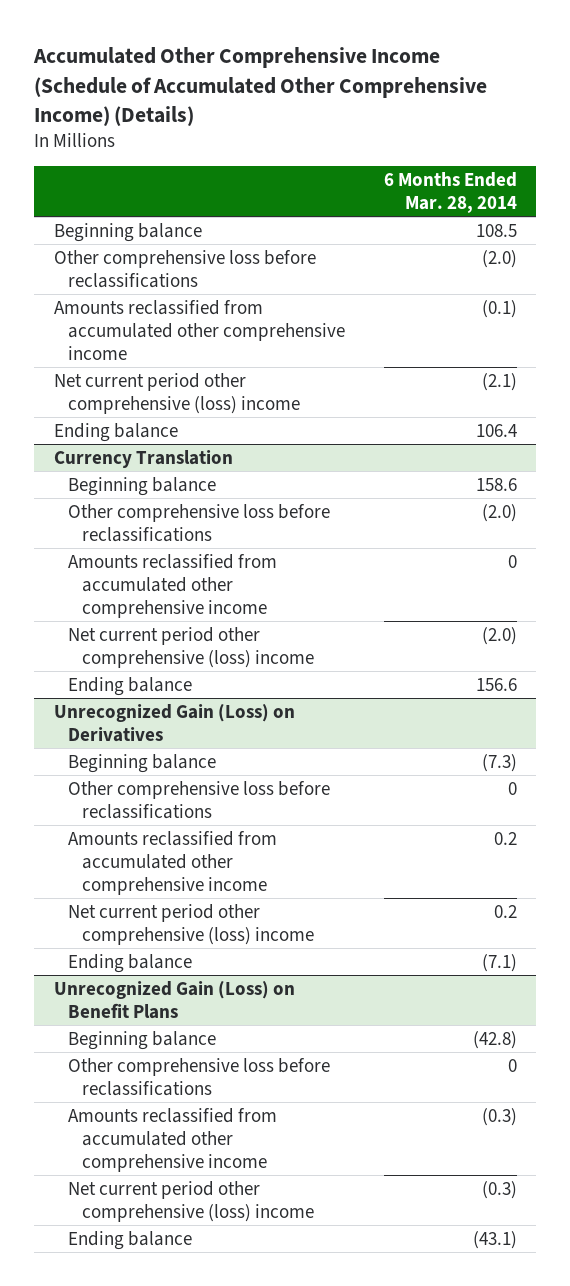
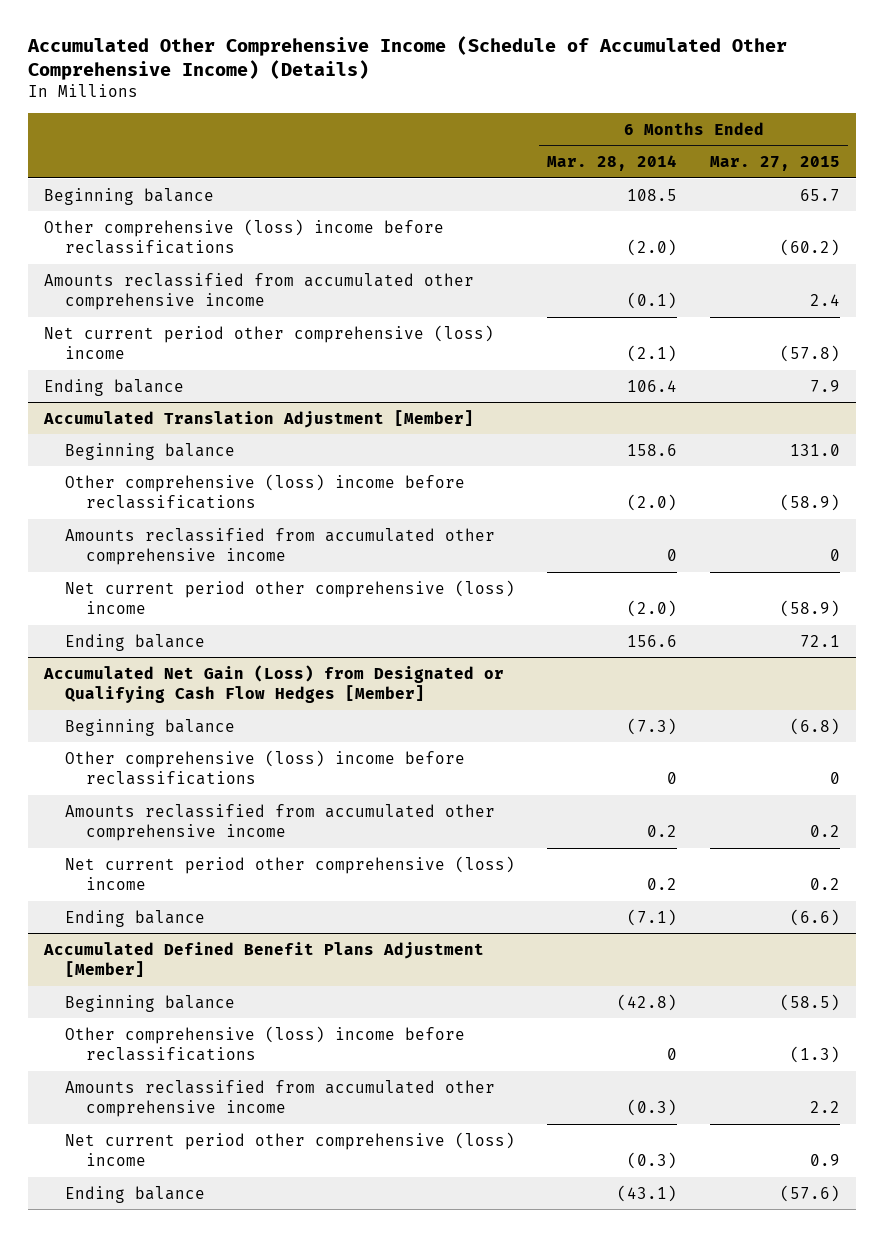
none -> [709,156,840,172] Mar. 27, 2015
[53,249,316,288] Other comprehensive loss before reclassifications -> [43,218,444,254] Other comprehensive (loss) income before reclassifications
[53,449,233,468] Currency Translation -> none
none -> [42,409,474,428] Accumulated Translation Adjustment [Member]
[67,503,330,542] Other comprehensive loss before reclassifications -> [64,473,465,509] Other comprehensive (loss) income before reclassifications
[53,703,295,742] Unrecognized Gain (Loss) on Derivatives -> none
none -> [42,664,504,703] Accumulated Net Gain (Loss) from Designated or Qualifying Cash Flow Hedges [Member]
[67,780,330,819] Other comprehensive loss before reclassifications -> [64,749,465,785] Other comprehensive (loss) income before reclassifications
[53,980,295,1019] Unrecognized Gain (Loss) on Benefit Plans -> none
none -> [42,941,484,977] Accumulated Defined Benefit Plans Adjustment [Member]
[67,1057,330,1096] Other comprehensive loss before reclassifications -> [64,1025,465,1061] Other comprehensive (loss) income before reclassifications

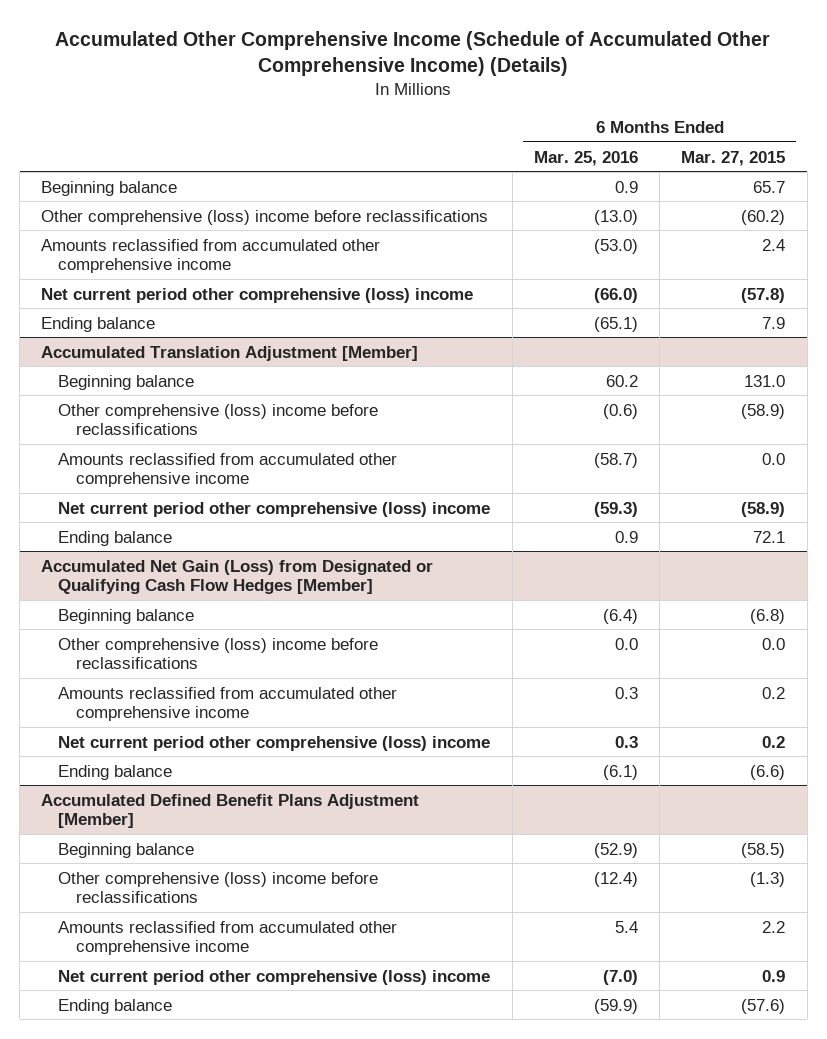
[547,155,678,172] Mar. 28, 2014 -> none
none -> [533,150,638,166] Mar. 25, 2016
[829,548,840,561] 0 -> [762,452,786,465] 0.0
[829,771,840,784] 0 -> [762,637,786,650] 0.0

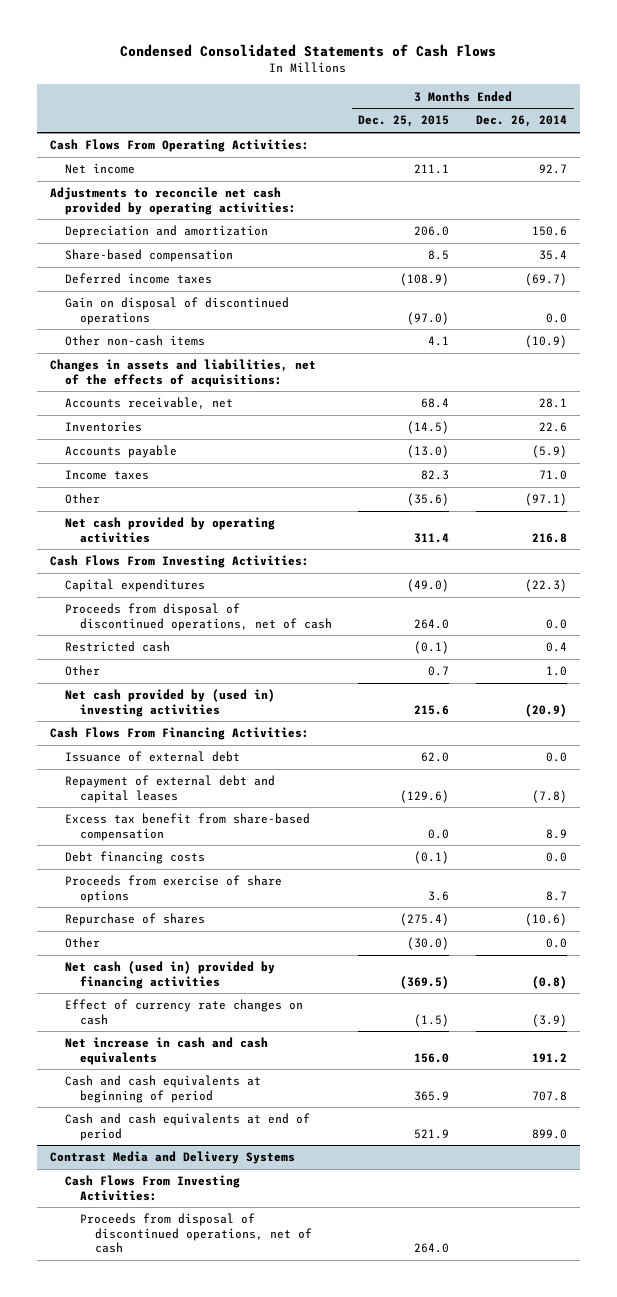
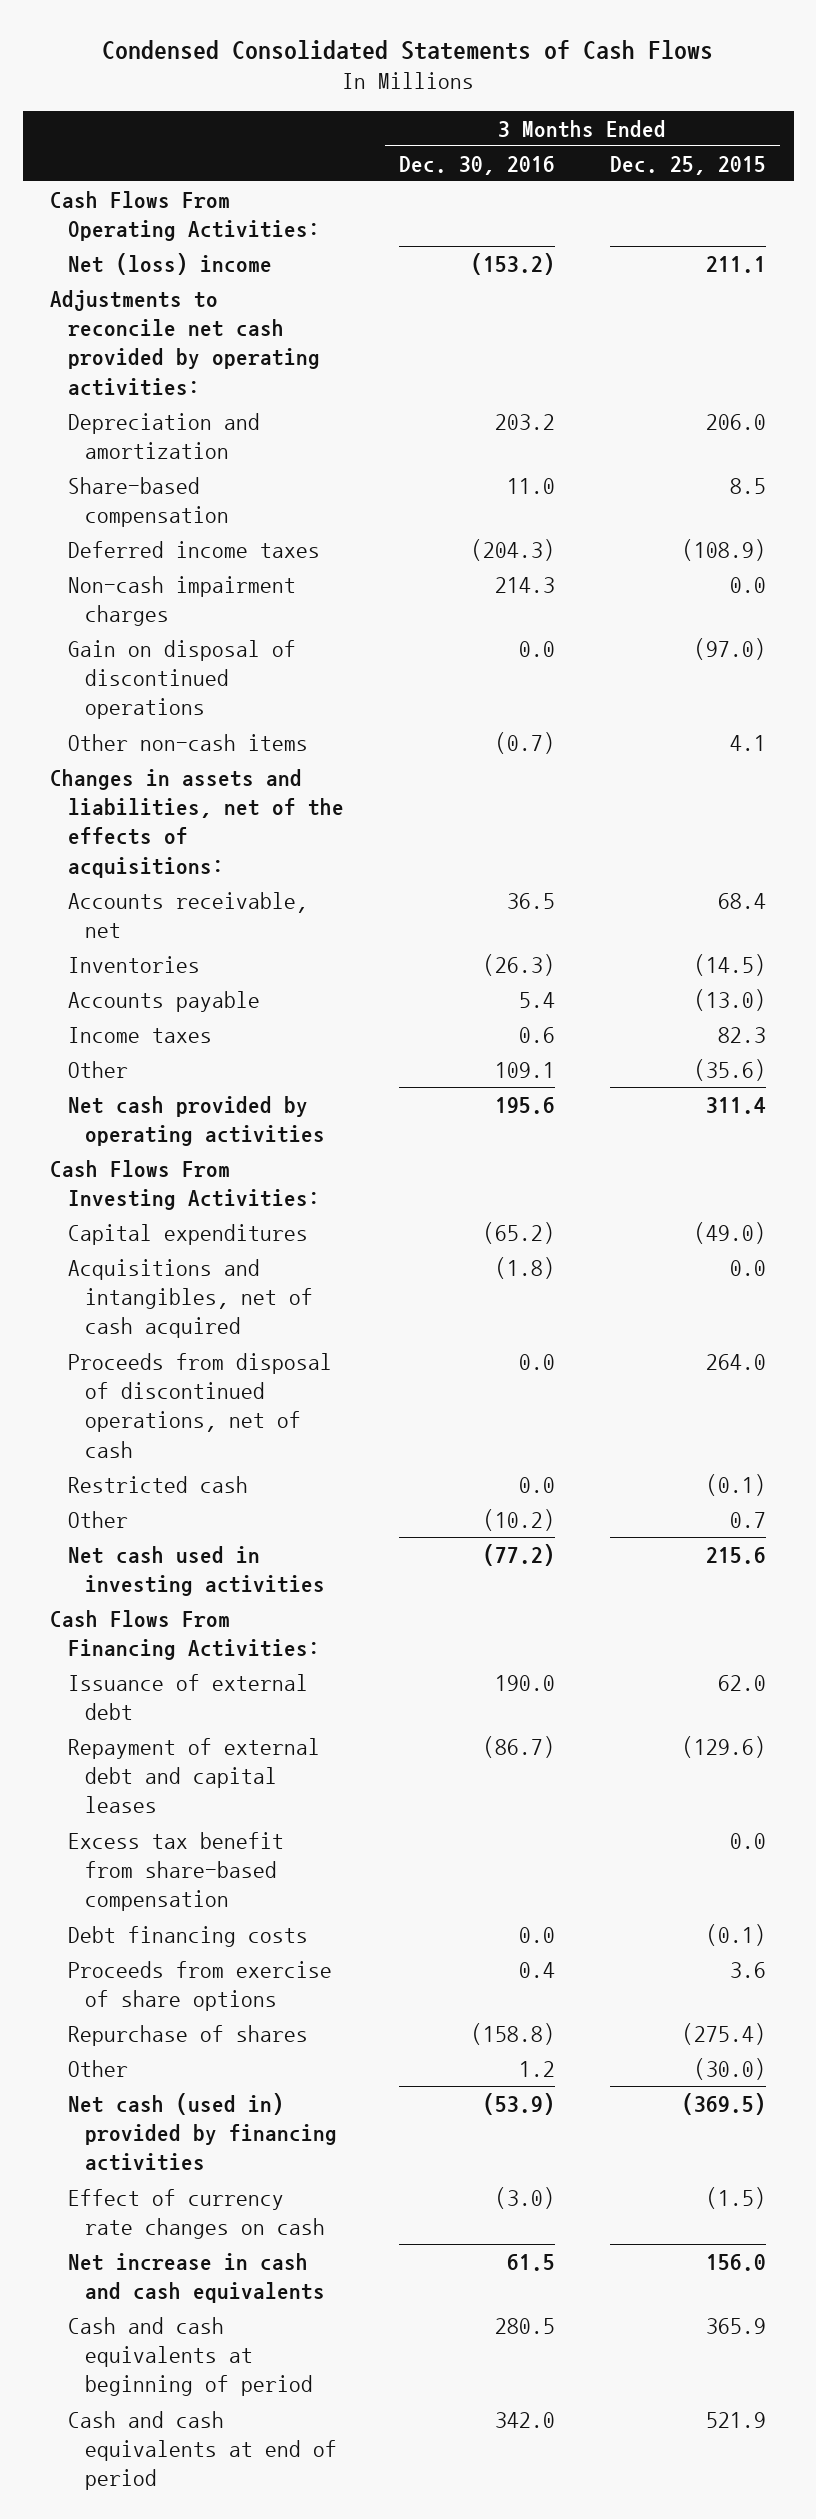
[475,115,567,128] Dec. 26, 2014 -> none
none -> [398,155,555,175] Dec. 30, 2016
[64,163,135,175] Net income -> [67,252,272,275] Net (loss) income
none -> [67,575,296,627] Non-cash impairment charges
none -> [67,1258,314,1339] Acquisitions and intangibles, net of cash acquired
[64,689,275,717] Net cash provided by (used in) investing activities -> [67,1545,326,1597] Net cash used in investing activities
[50,1151,296,1165] Contrast Media and Delivery Systems -> none
[64,1175,240,1201] Cash Flows From Investing Activities: -> none
[79,1213,312,1254] Proceeds from disposal of discontinued operations, net of cash -> none

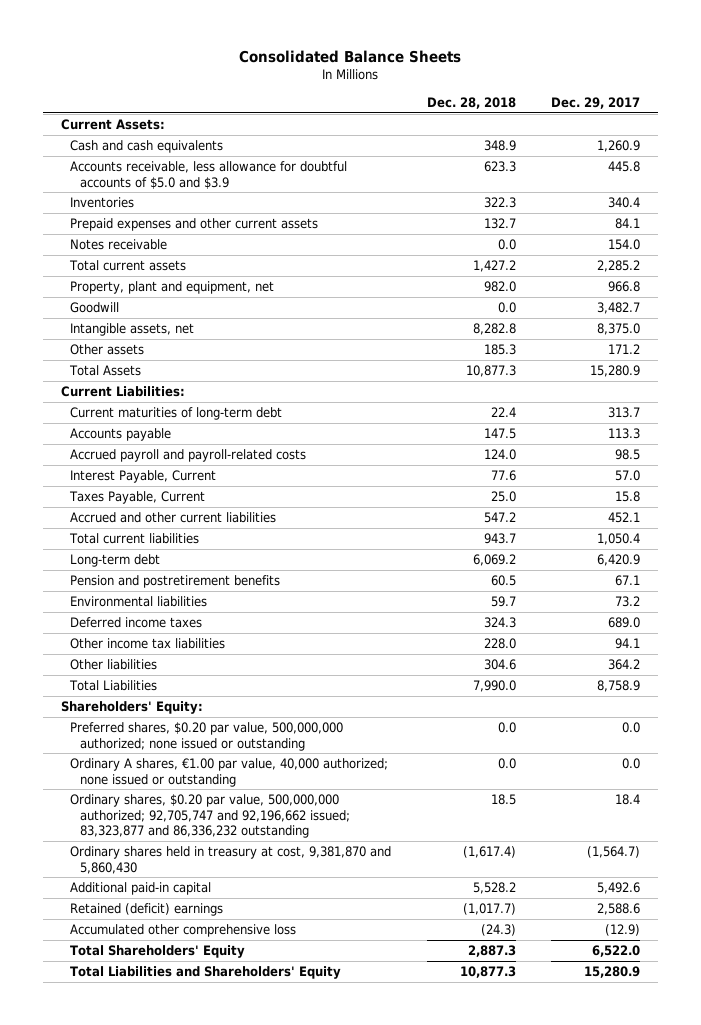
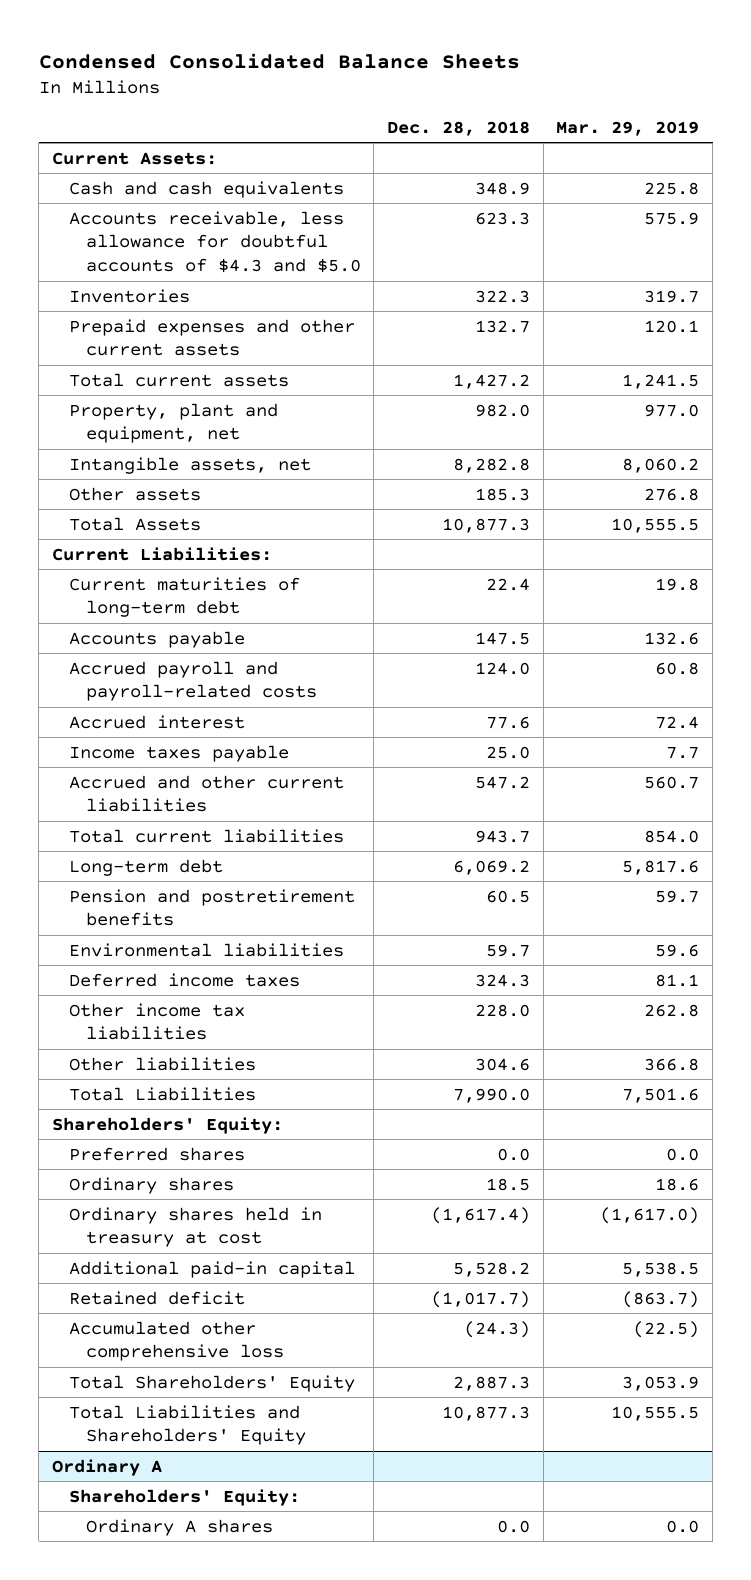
[239,50,462,64] Consolidated Balance Sheets -> [38,52,520,69] Condensed Consolidated Balance Sheets
[551,96,641,109] Dec. 29, 2017 -> none
none -> [556,120,700,136] Mar. 29, 2019
[70,161,348,189] Accounts receivable, less allowance for doubtful accounts of $5.0 and $3.9 -> [68,210,361,274] Accounts receivable, less allowance for doubtful accounts of $4.3 and $5.0
[70,239,168,251] Notes receivable -> none
[70,302,120,314] Goodwill -> none
[70,470,217,484] Interest Payable, Current -> [68,714,245,729] Accrued interest
[69,491,206,505] Taxes Payable, Current -> [68,744,289,762] Income taxes payable
[70,758,389,787] Ordinary A shares, €1.00 par value, 40,000 authorized; none issued or outstanding -> none
[70,722,344,751] Preferred shares, $0.20 par value, 500,000,000 authorized; none issued or outstanding -> [68,1146,245,1161] Preferred shares
[70,794,350,839] Ordinary shares, $0.20 par value, 500,000,000 authorized; 92,705,747 and 92,196,662 issued; 83,323,877 and 86,336,232 outstanding -> [68,1176,234,1194] Ordinary shares
[70,846,392,874] Ordinary shares held in treasury at cost, 9,381,870 and 5,860,430 -> [68,1206,322,1248] Ordinary shares held in treasury at cost
[70,903,224,917] Retained (deficit) earnings -> [68,1290,245,1305] Retained deficit
none -> [51,1458,162,1476] Ordinary A
none -> [68,1488,300,1506] Shareholders' Equity:
none -> [85,1518,273,1536] Ordinary A shares

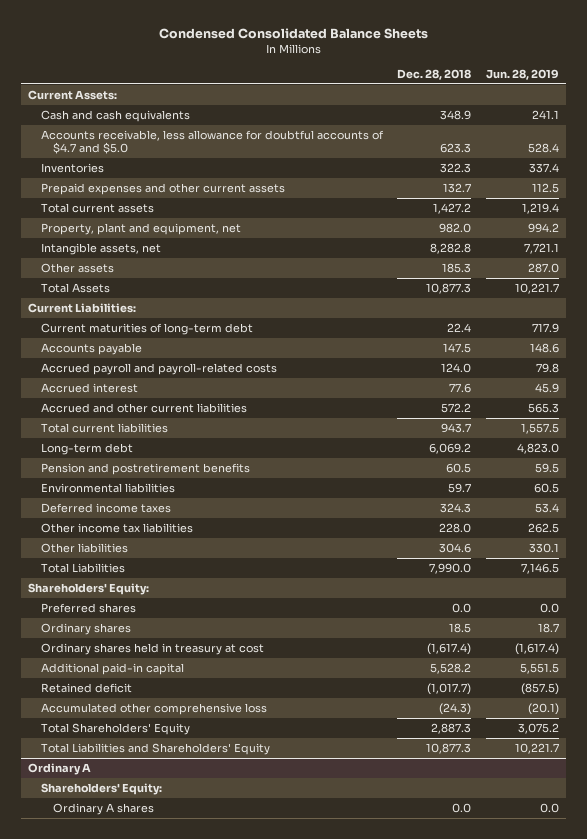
[556,120,700,136] Mar. 29, 2019 -> none
none -> [486,68,560,80] Jun. 28, 2019
[68,210,361,274] Accounts receivable, less allowance for doubtful accounts of $4.3 and $5.0 -> [40,129,384,154] Accounts receivable, less allowance for doubtful accounts of $4.7 and $5.0
[68,744,289,762] Income taxes payable -> none
[474,775,530,789] 547.2 -> [441,402,472,413] 572.2

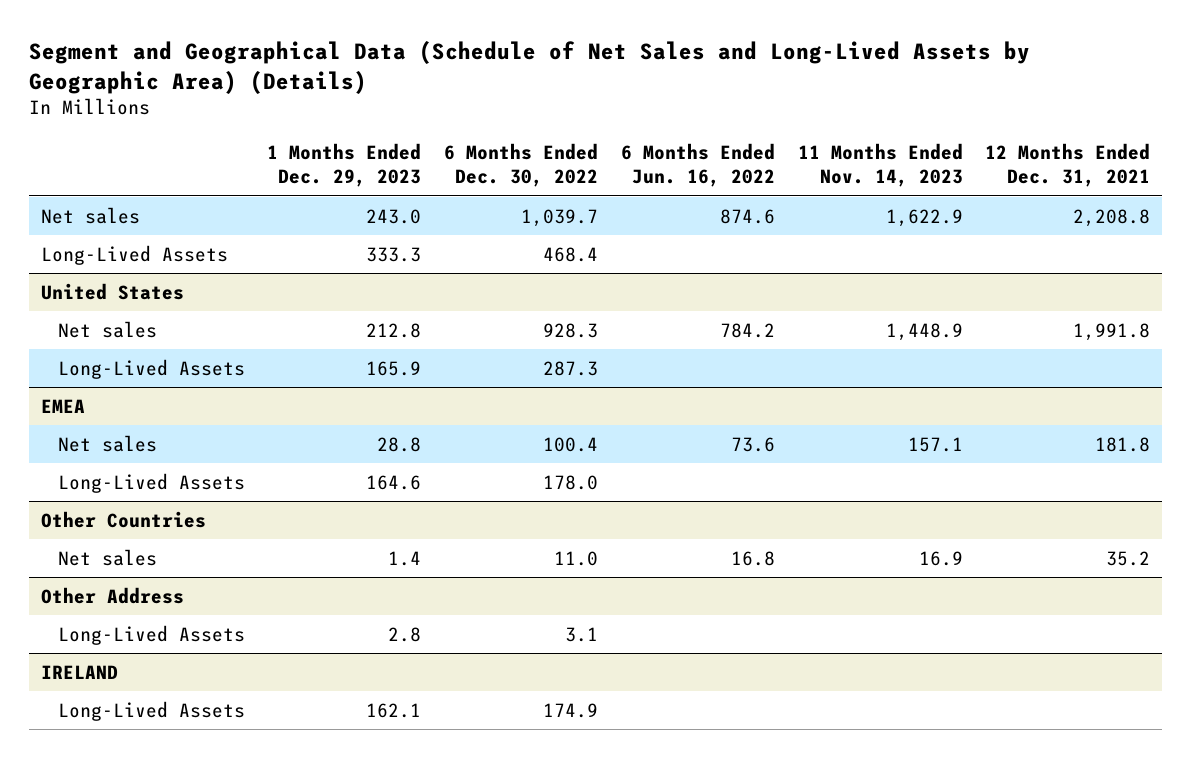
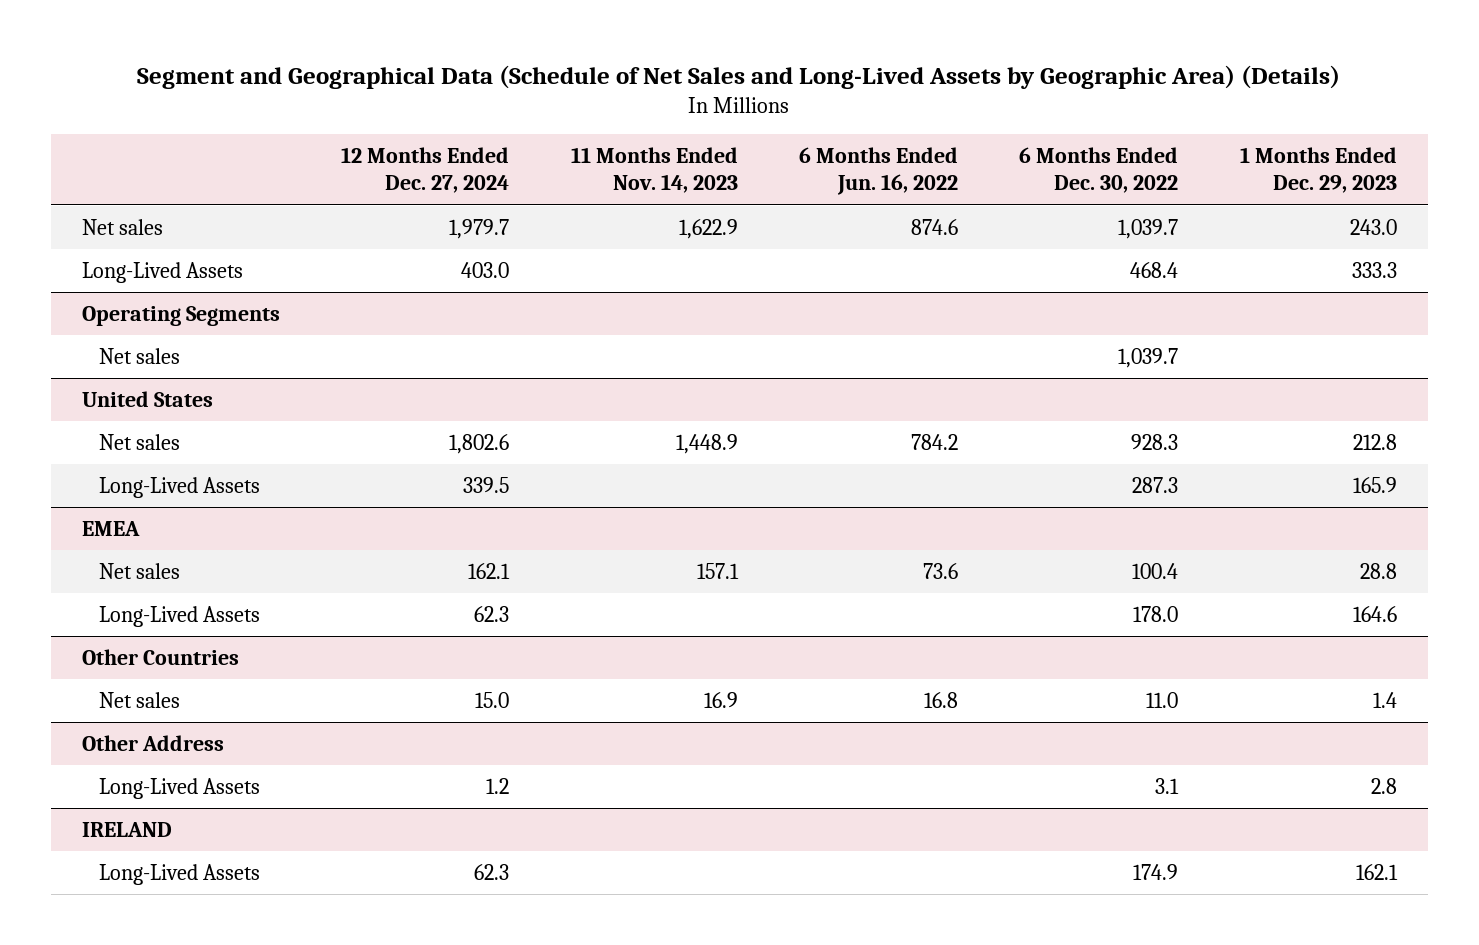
[985,143,1151,188] 12 Months Ended Dec. 31, 2021 -> none
none -> [341,147,510,194] 12 Months Ended Dec. 27, 2024
none -> [81,305,280,326] Operating Segments
none -> [98,347,180,364] Net sales

